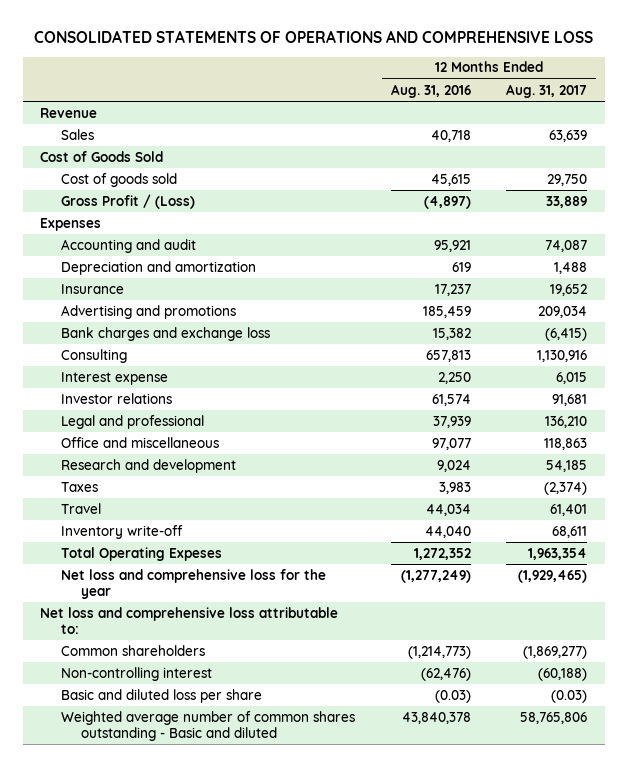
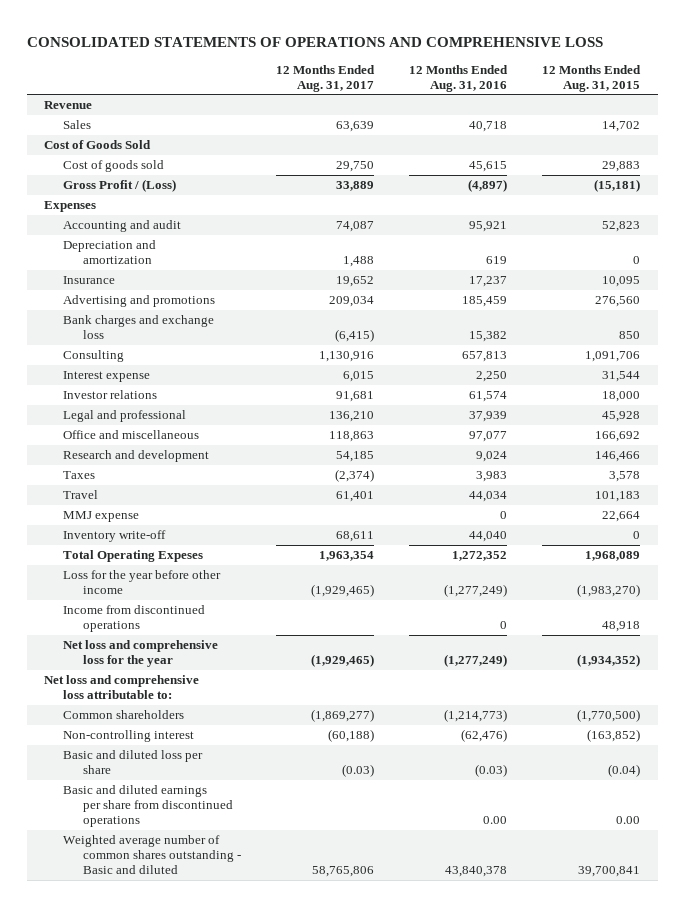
none -> [542,64,642,92] 12 Months Ended Aug. 31, 2015
none -> [63,511,140,523] MMJ expense
none -> [63,570,222,594] Loss for the year before other income
none -> [63,605,206,632] Income from discontinued operations
none -> [63,785,233,827] Basic and diluted earnings per share from discontinued operations

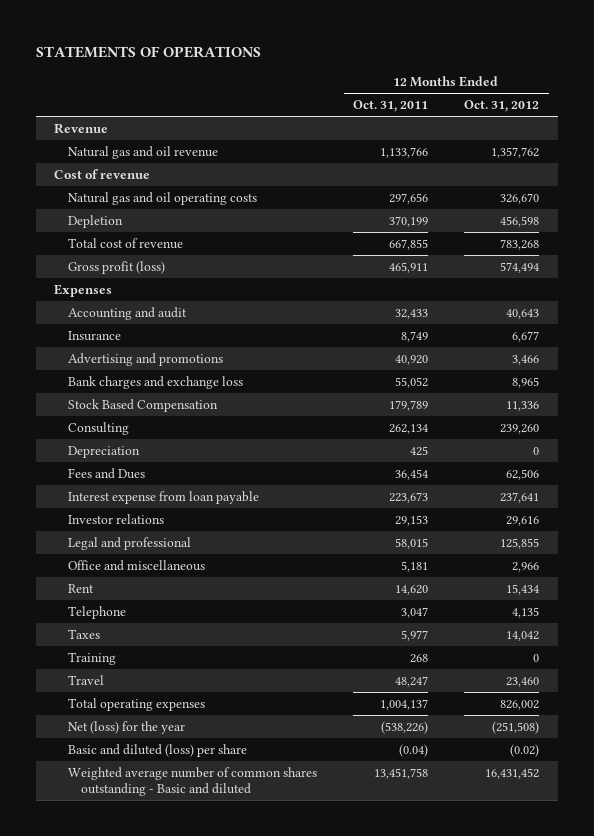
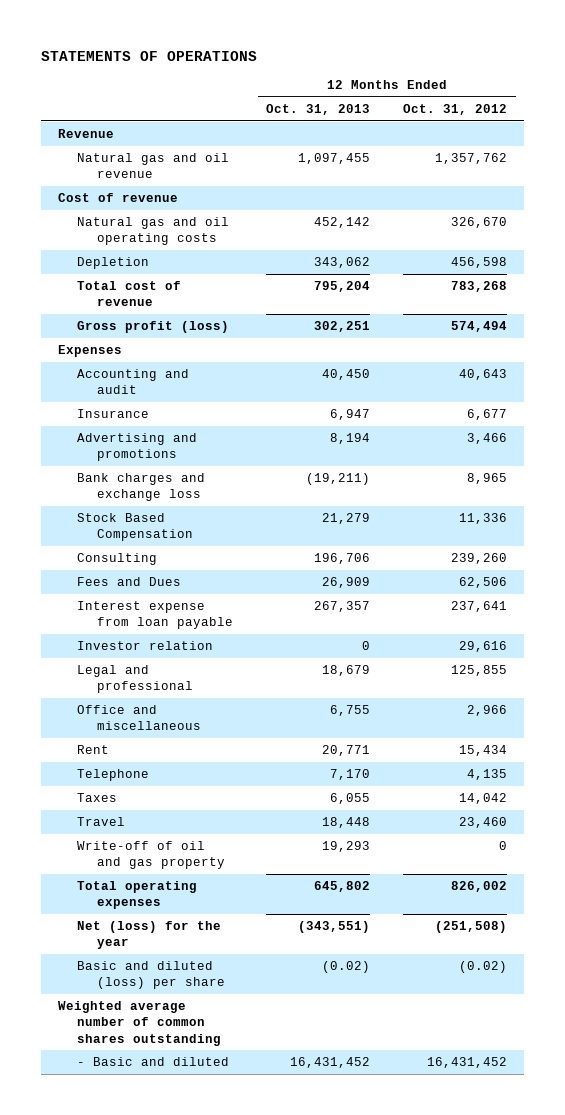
[353,100,429,113] Oct. 31, 2011 -> none
none -> [266,104,371,116] Oct. 31, 2013
[67,445,140,458] Depreciation -> none
[67,513,164,524] Investor relations -> [77,641,214,651] Investor relation
[67,651,116,665] Training -> none
none -> [77,841,225,870] Write-off of oil and gas property
none -> [57,1001,222,1046] Weighted average number of common shares outstanding
[67,766,317,796] Weighted average number of common shares outstanding - Basic and diluted -> [77,1057,230,1067] - Basic and diluted

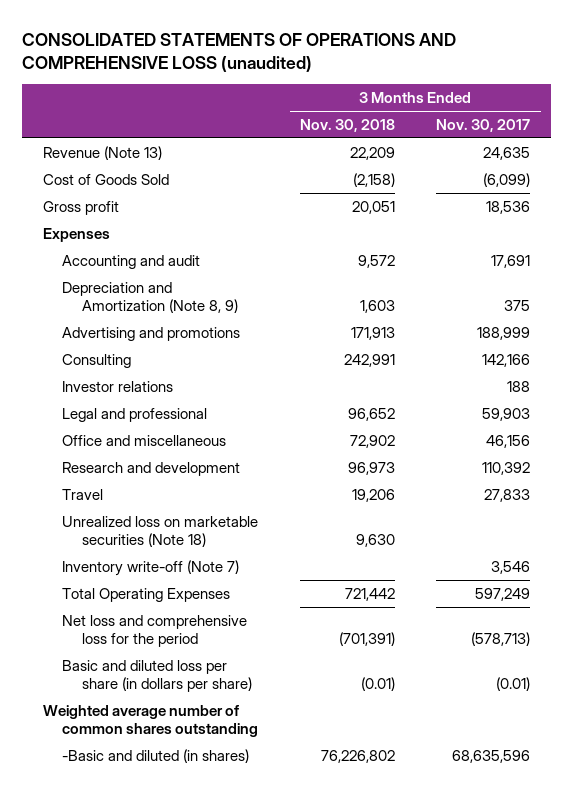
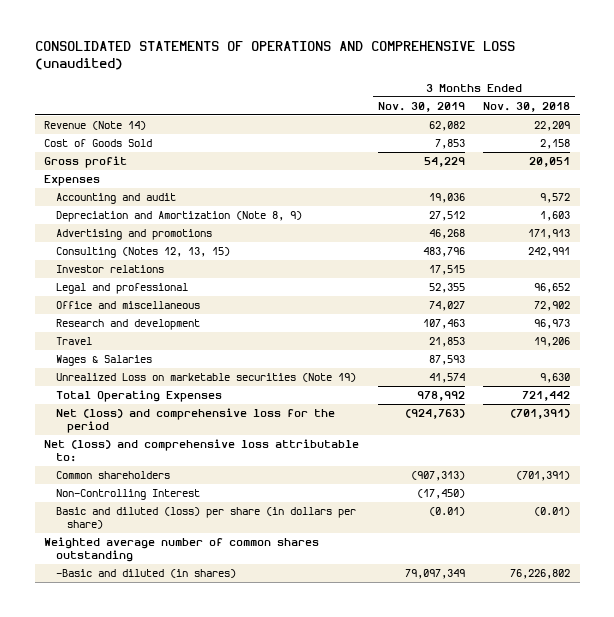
[436,118,531,132] Nov. 30, 2017 -> none
none -> [377,101,465,112] Nov. 30, 2019
[42,145,162,160] Revenue (Note 13) -> [43,121,146,131] Revenue (Note 14)
[352,172,395,187] (2,158) -> [540,139,571,150] 2,158
[62,353,132,368] Consulting -> [55,247,230,259] Consulting (Notes 12, 13, 15)
[62,559,240,576] Inventory write-off (Note 7) -> none
none -> [55,355,152,367] Wages & Salaries
[62,515,259,547] Unrealized loss on marketable securities (Note 18) -> [55,373,356,383] Unrealized Loss on marketable securities (Note 19)
[62,614,248,647] Net loss and comprehensive loss for the period -> [55,408,335,434] Net (loss) and comprehensive loss for the period
none -> [43,439,359,463] Net (loss) and comprehensive loss attributable to:
none -> [55,471,170,480] Common shareholders
none -> [55,489,200,501] Non-Controlling Interest
[62,659,253,692] Basic and diluted loss per share (in dollars per share) -> [55,507,356,530] Basic and diluted (loss) per share (in dollars per share)

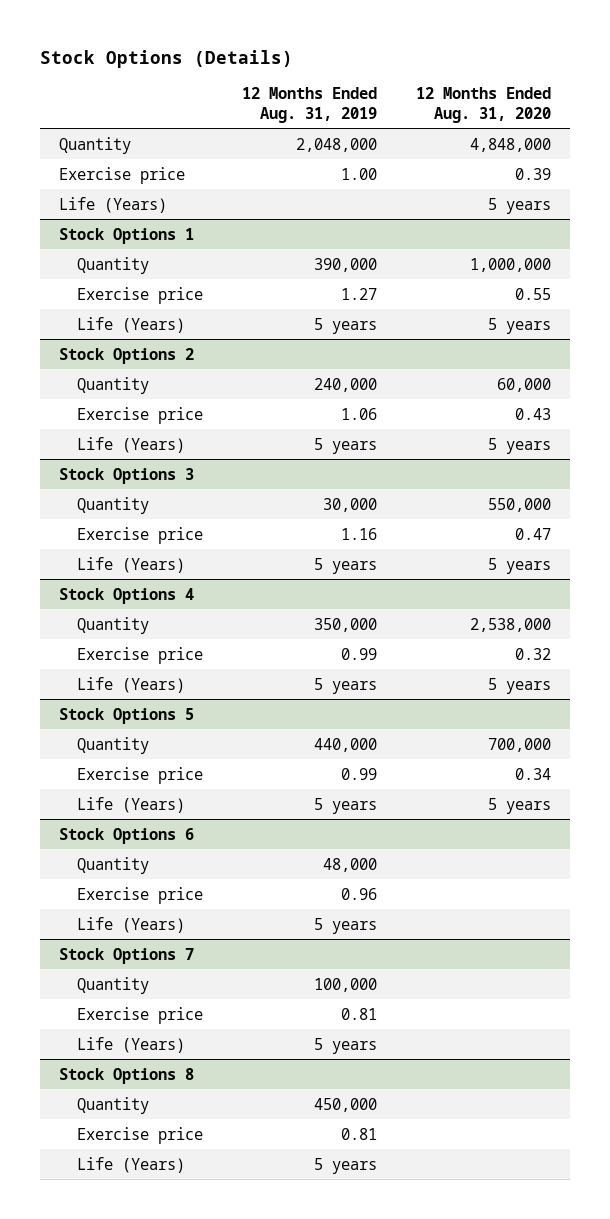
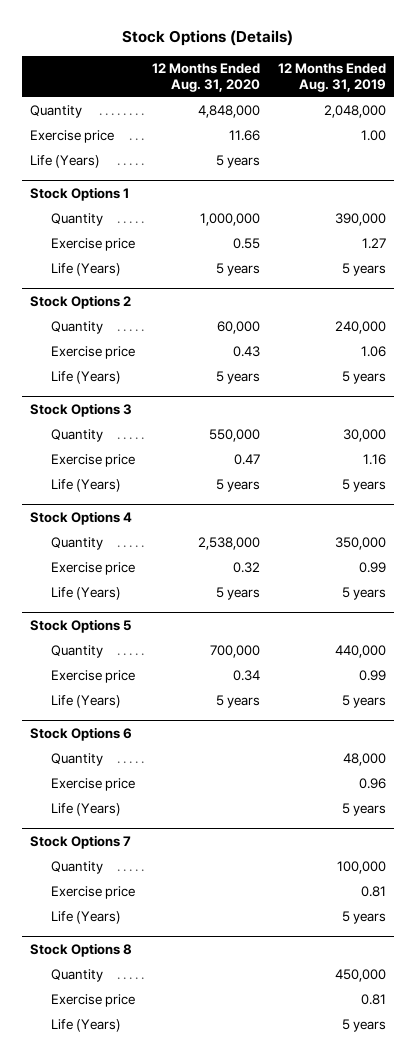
[514,167,551,180] 0.39 -> [229,130,261,142] 11.66

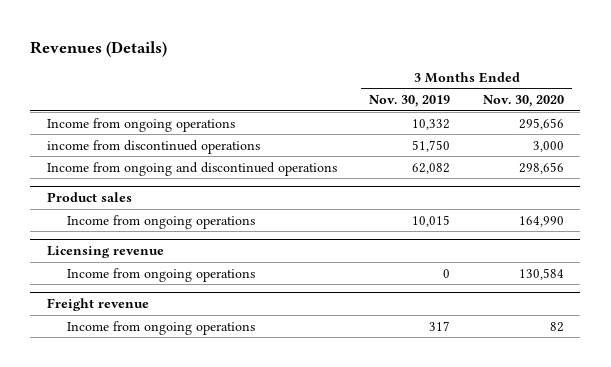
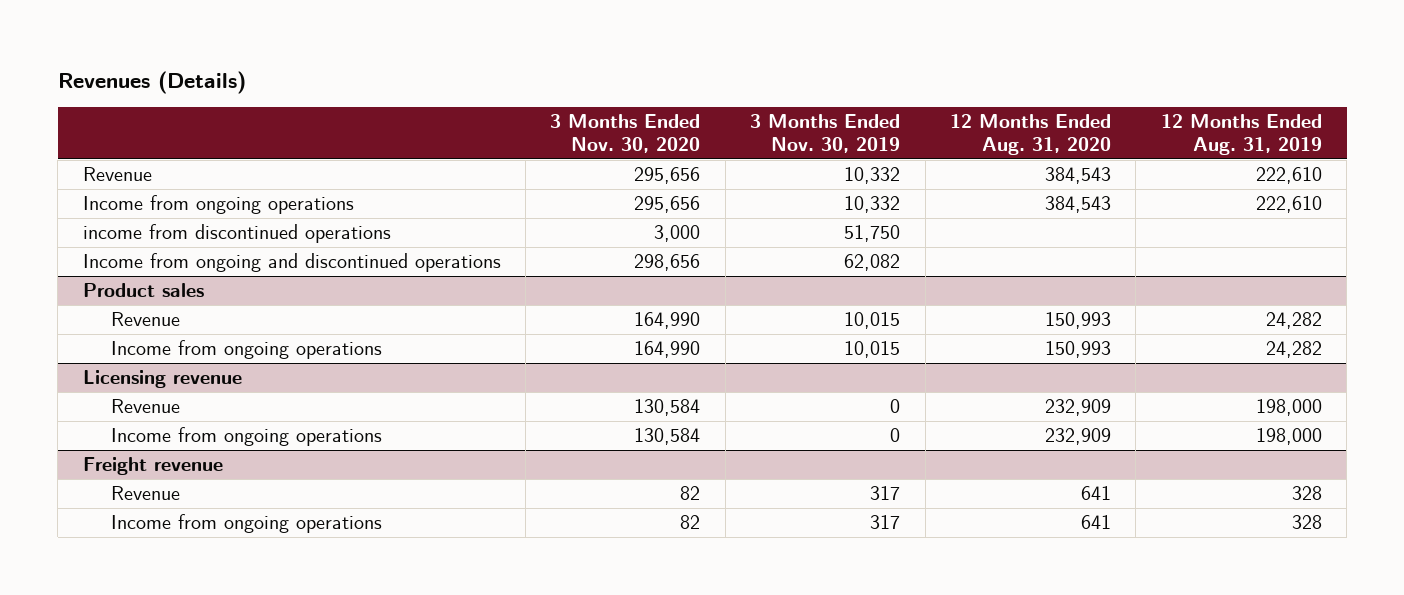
none -> [949,114,1111,155] 12 Months Ended Aug. 31, 2020
none -> [1160,114,1322,155] 12 Months Ended Aug. 31, 2019
none -> [82,167,152,182] Revenue
none -> [111,312,181,327] Revenue
none -> [111,399,181,414] Revenue
none -> [111,486,181,501] Revenue

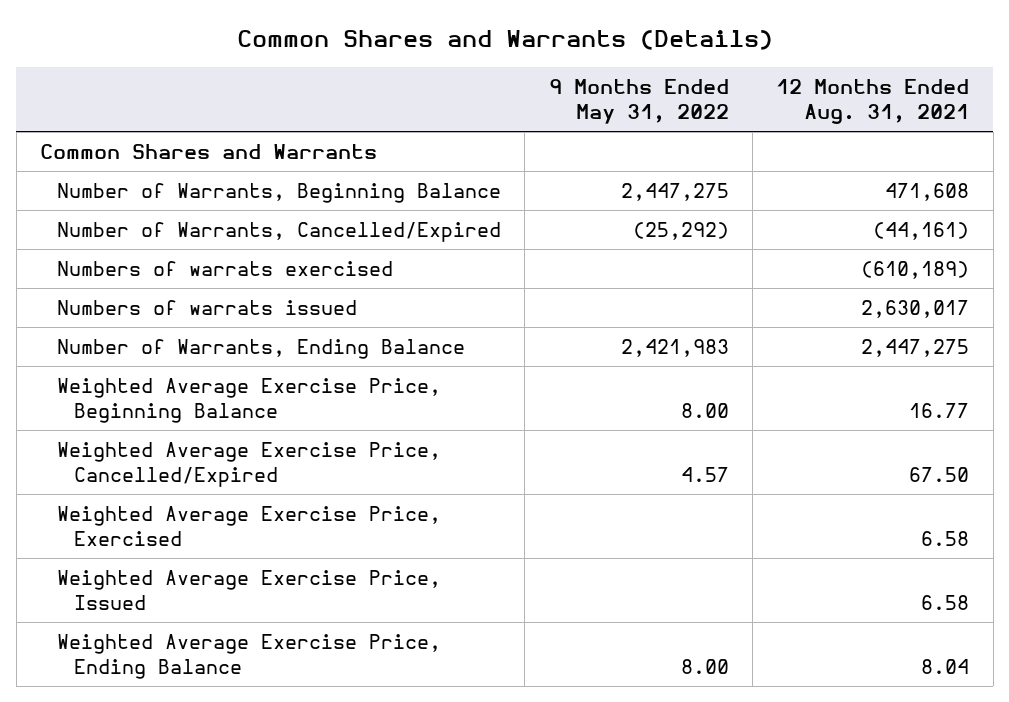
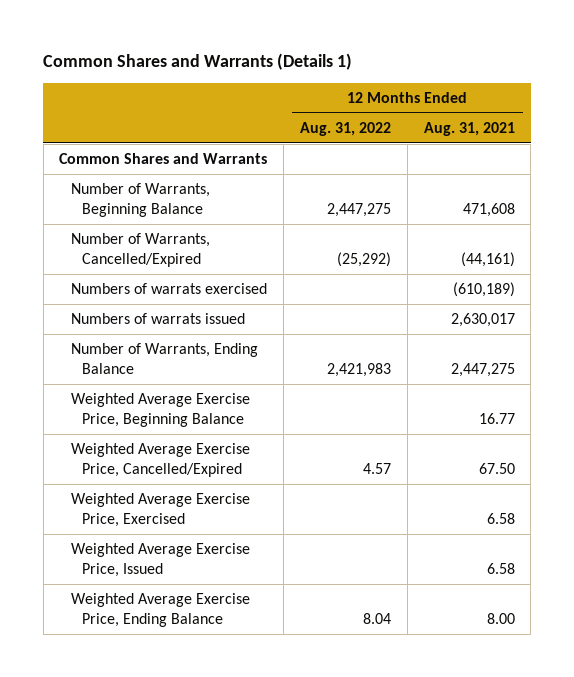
[236,29,773,50] Common Shares and Warrants (Details) -> [43,53,353,71] Common Shares and Warrants (Details 1)
[548,78,729,124] 9 Months Ended May 31, 2022 -> none
none -> [299,121,391,136] Aug. 31, 2022
[921,659,970,675] 8.04 -> [486,613,515,625] 8.00

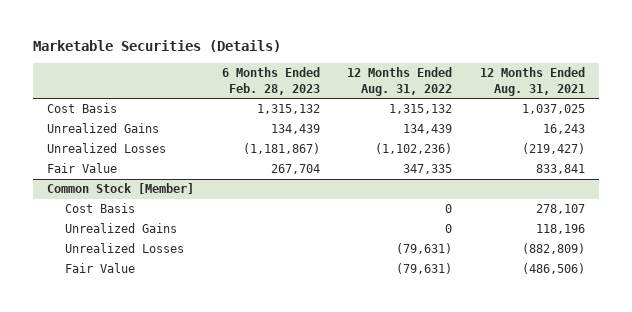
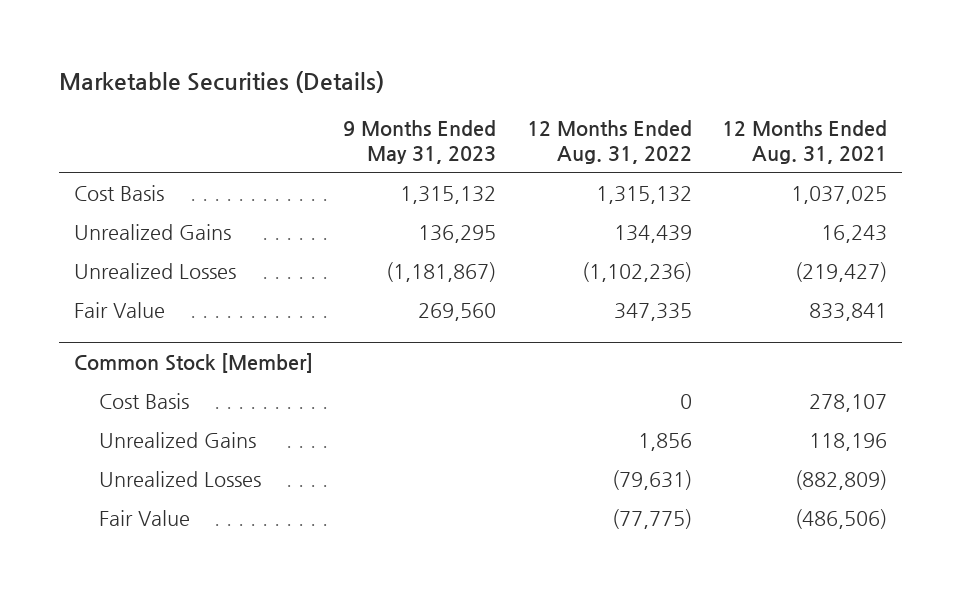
[221,67,320,95] 6 Months Ended Feb. 28, 2023 -> none
none -> [343,120,497,165] 9 Months Ended May 31, 2023
[445,224,453,234] 0 -> [637,433,692,452] 1,856
[396,263,453,275] (79,631) -> [611,509,692,530] (77,775)

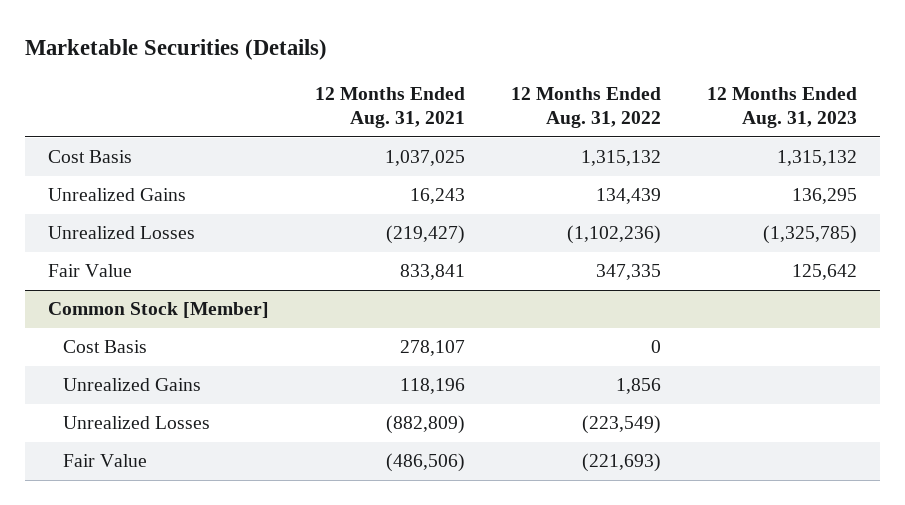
[343,120,497,165] 9 Months Ended May 31, 2023 -> none
none -> [706,86,857,128] 12 Months Ended Aug. 31, 2023
[611,470,692,491] (79,631) -> [581,415,661,435] (223,549)
[611,509,692,530] (77,775) -> [581,453,661,473] (221,693)

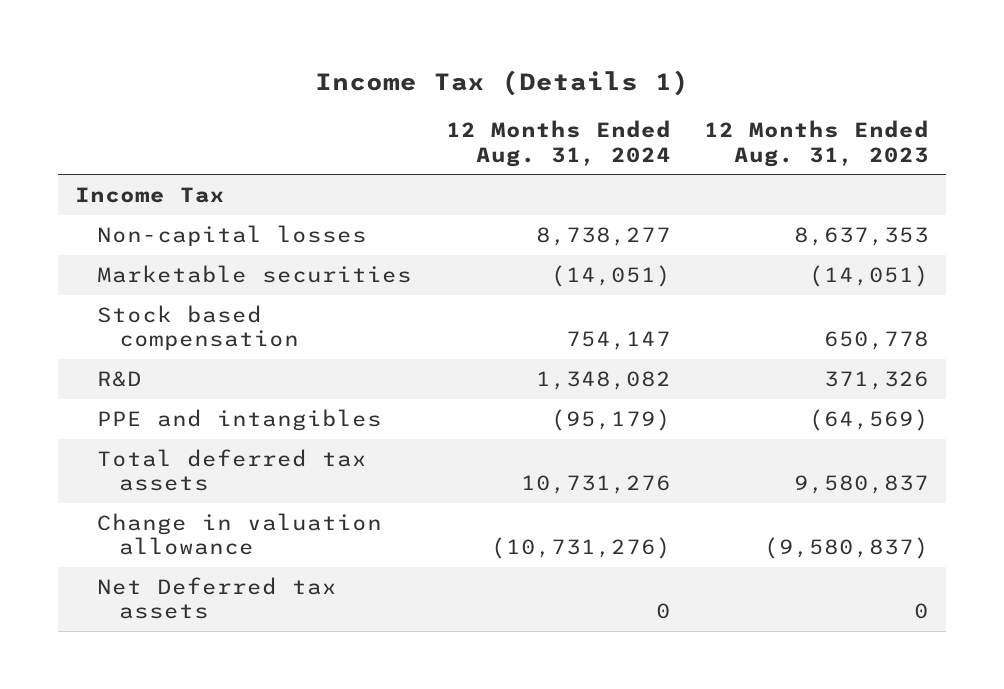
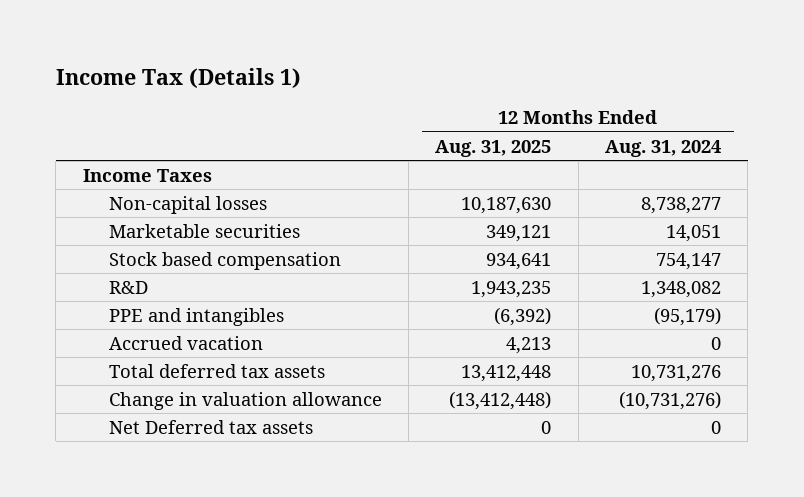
[704,120,930,167] 12 Months Ended Aug. 31, 2023 -> none
none -> [435,139,552,157] Aug. 31, 2025
[75,186,226,203] Income Tax -> [82,168,212,182] Income Taxes
[550,264,671,287] (14,051) -> [666,224,722,242] 14,051
none -> [108,335,263,350] Accrued vacation

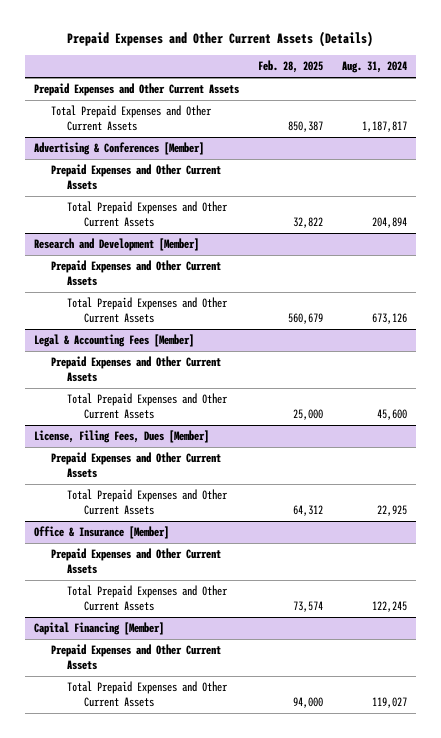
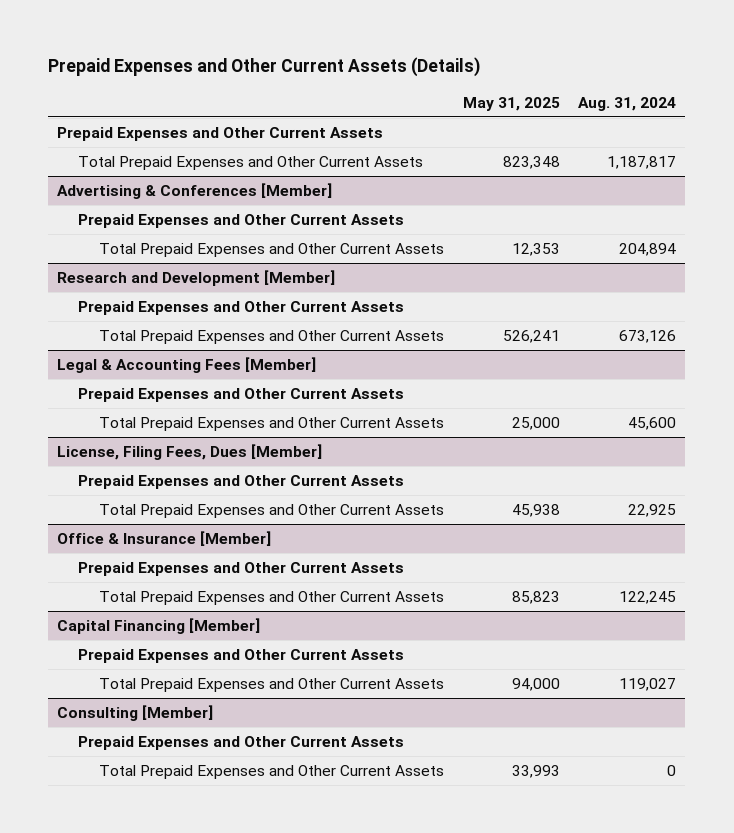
[257,60,323,74] Feb. 28, 2025 -> none
none -> [462,96,560,111] May 31, 2025
none -> [57,705,214,722] Consulting [Member]
none -> [78,736,405,751] Prepaid Expenses and Other Current Assets
none -> [99,765,445,780] Total Prepaid Expenses and Other Current Assets

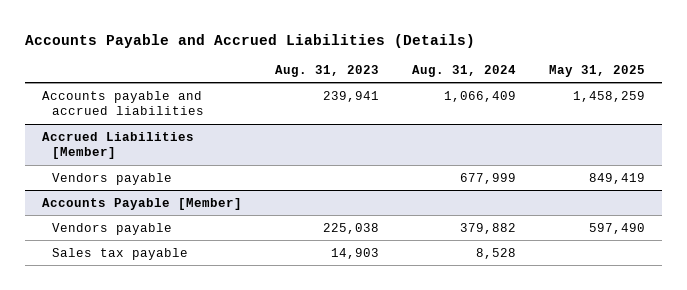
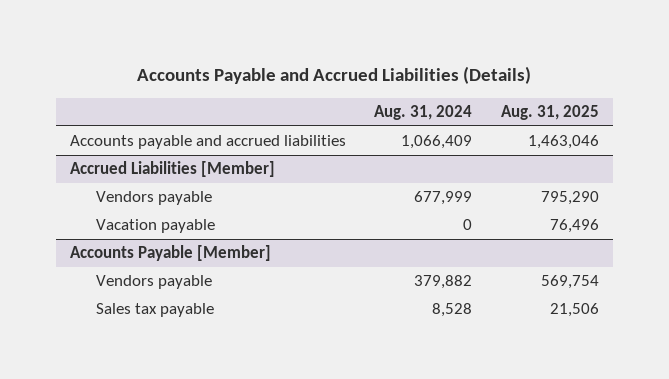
[275,64,380,77] Aug. 31, 2023 -> none
[549,64,646,77] May 31, 2025 -> none
none -> [500,105,599,121] Aug. 31, 2025
none -> [96,219,216,234] Vacation payable

